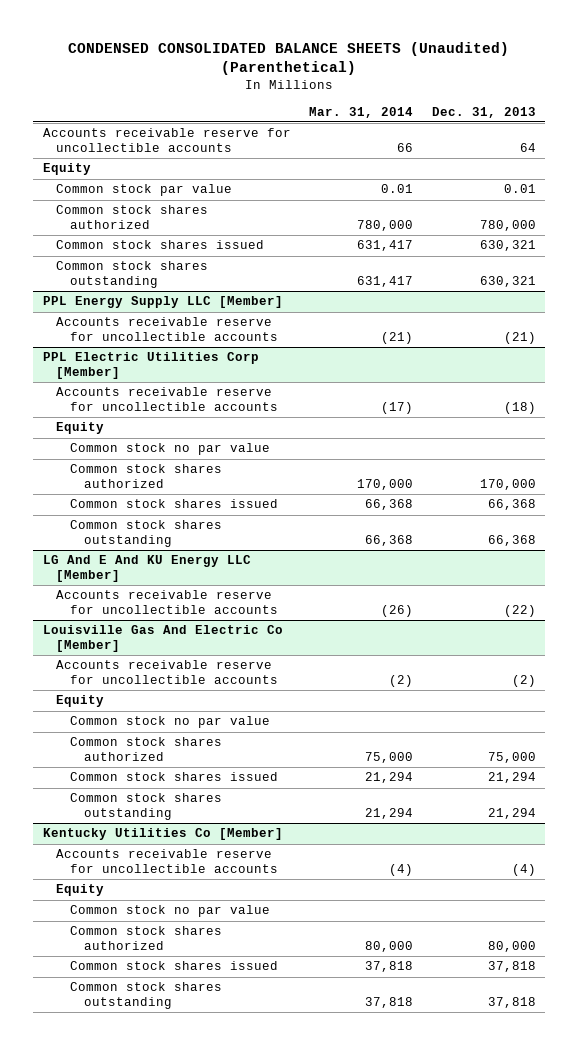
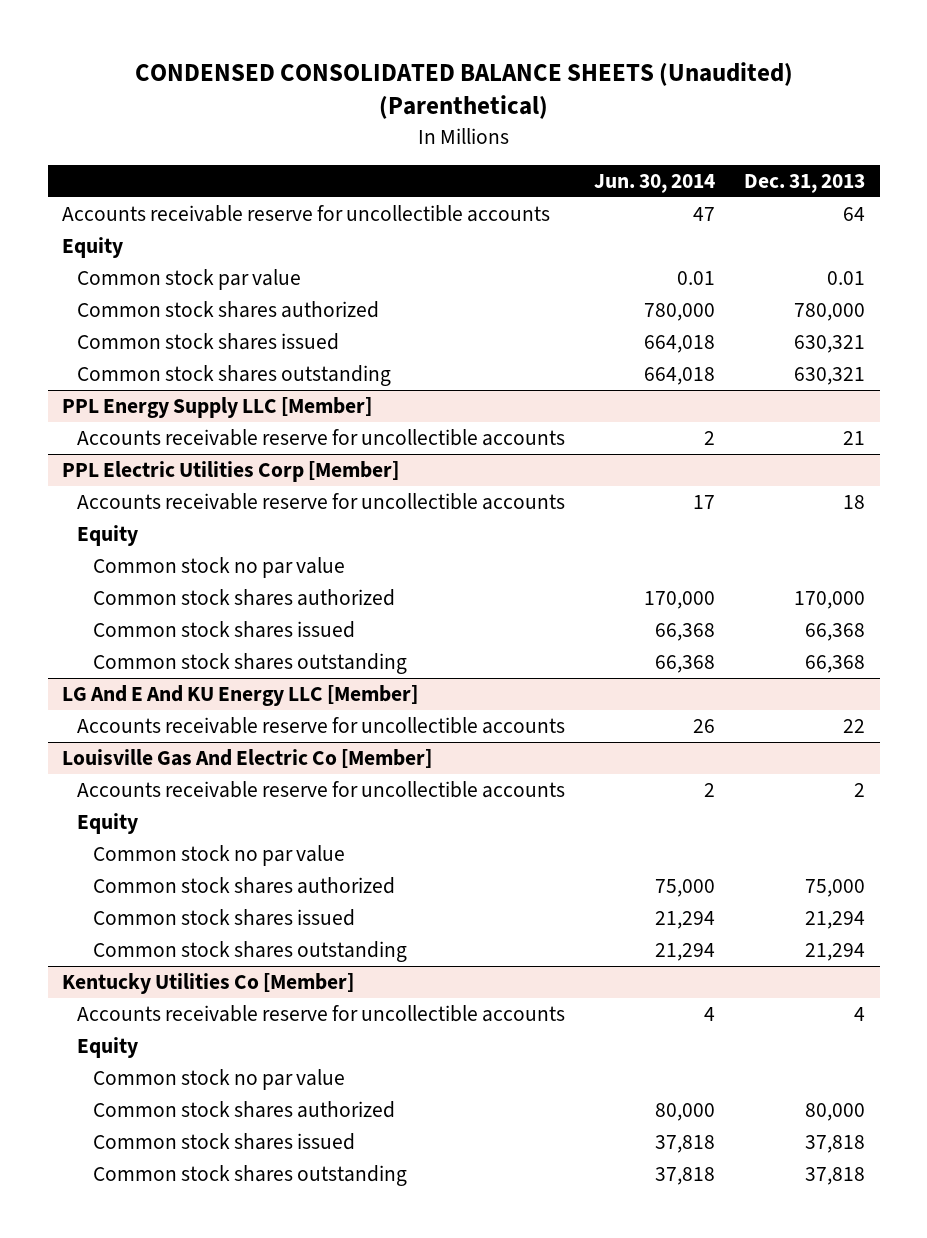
[309,106,414,118] Mar. 31, 2014 -> none
none -> [594,174,716,194] Jun. 30, 2014
[503,332,536,345] (21) -> [843,431,866,446] 21
[503,402,536,415] (18) -> [843,495,866,510] 18
[503,605,536,618] (22) -> [843,719,866,734] 22
[511,675,536,688] (2) -> [854,783,866,798] 2
[511,864,536,877] (4) -> [854,1007,866,1022] 4

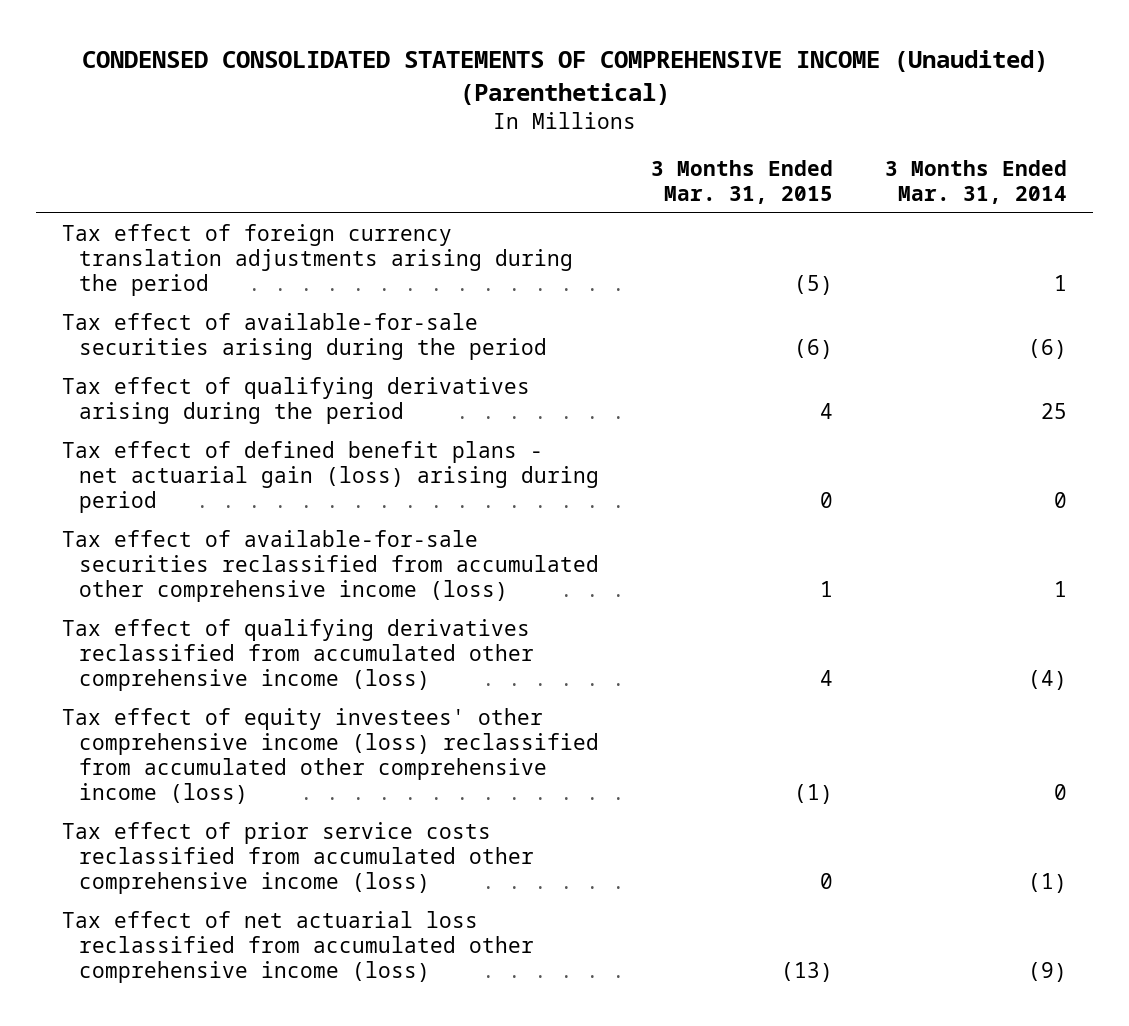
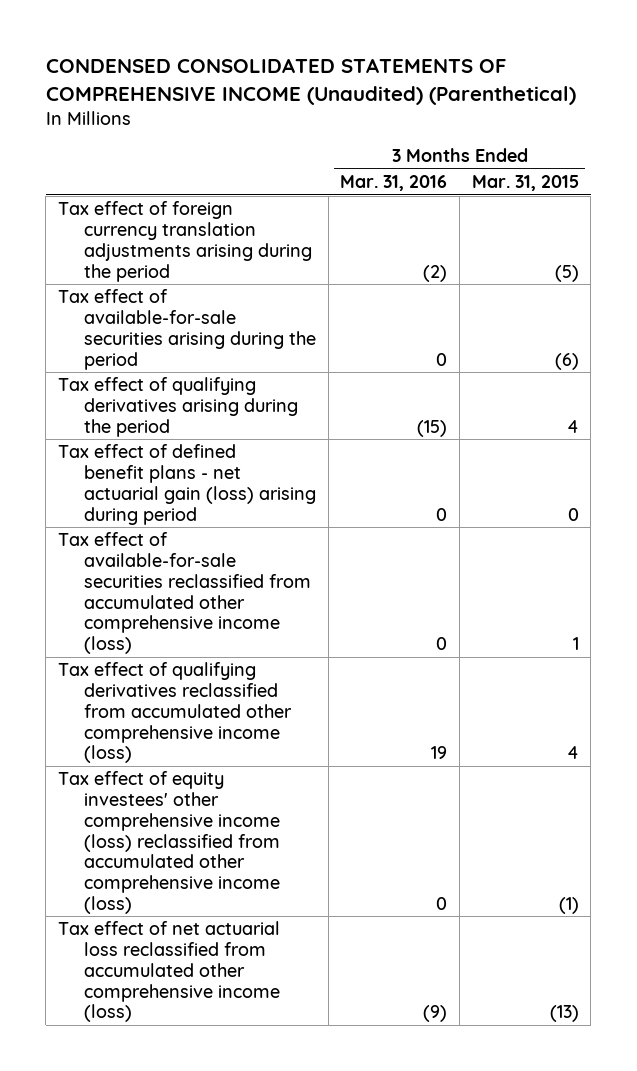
[885,160,1068,205] 3 Months Ended Mar. 31, 2014 -> none
none -> [340,175,448,192] Mar. 31, 2016
[61,821,534,894] Tax effect of prior service costs reclassified from accumulated other comprehensive income (loss) -> none

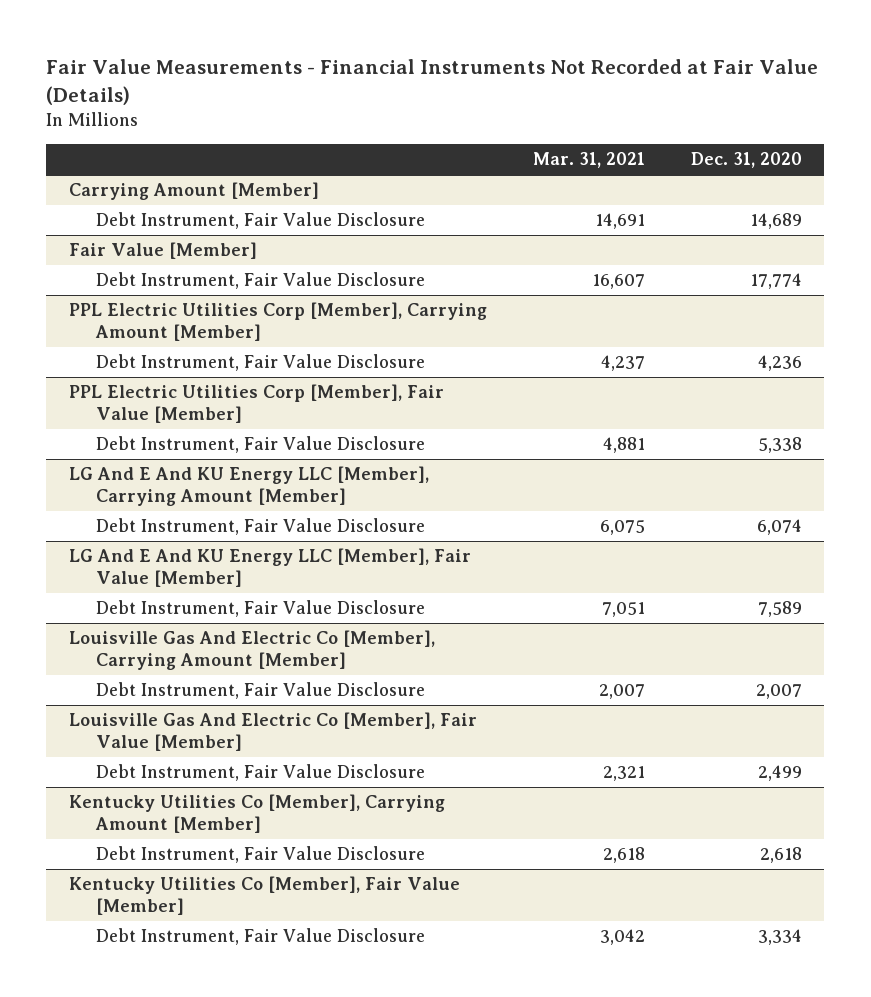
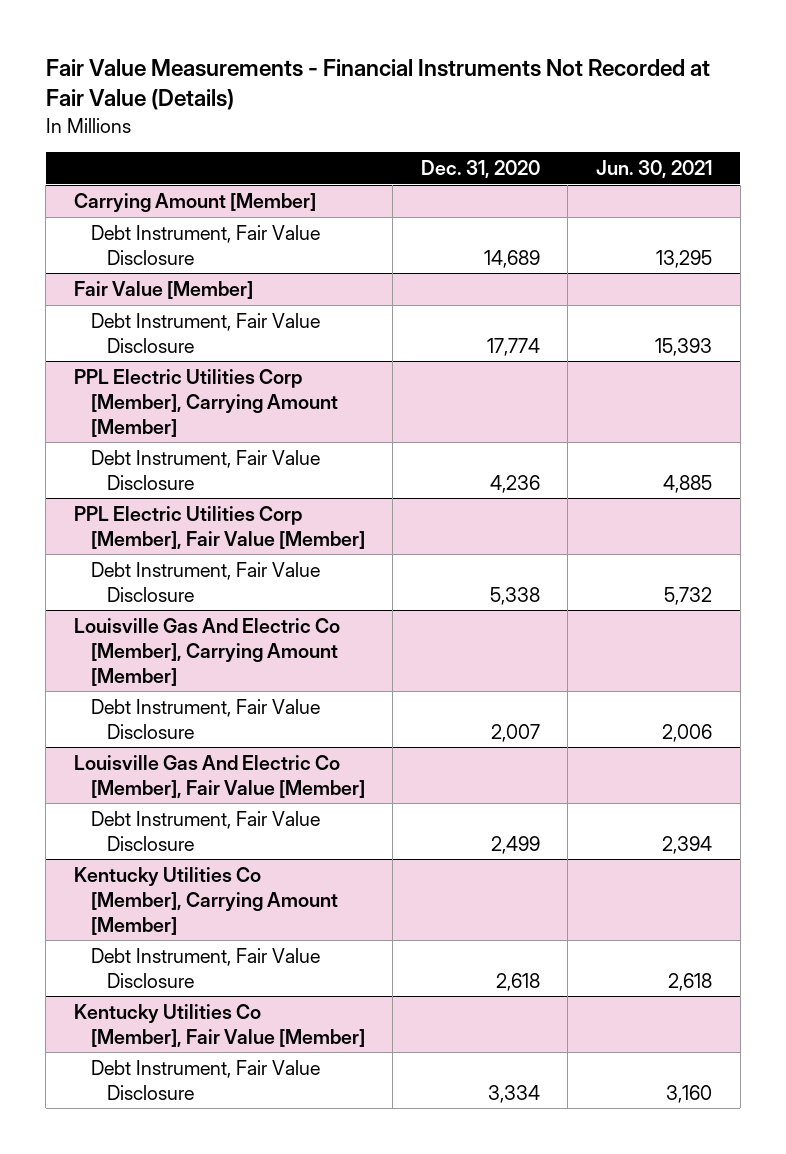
[532,152,645,169] Mar. 31, 2021 -> none
none -> [596,160,713,179] Jun. 30, 2021
[69,466,430,507] LG And E And KU Energy LLC [Member], Carrying Amount [Member] -> none
[95,518,425,536] Debt Instrument, Fair Value Disclosure -> none
[69,548,472,588] LG And E And KU Energy LLC [Member], Fair Value [Member] -> none
[95,600,425,618] Debt Instrument, Fair Value Disclosure -> none

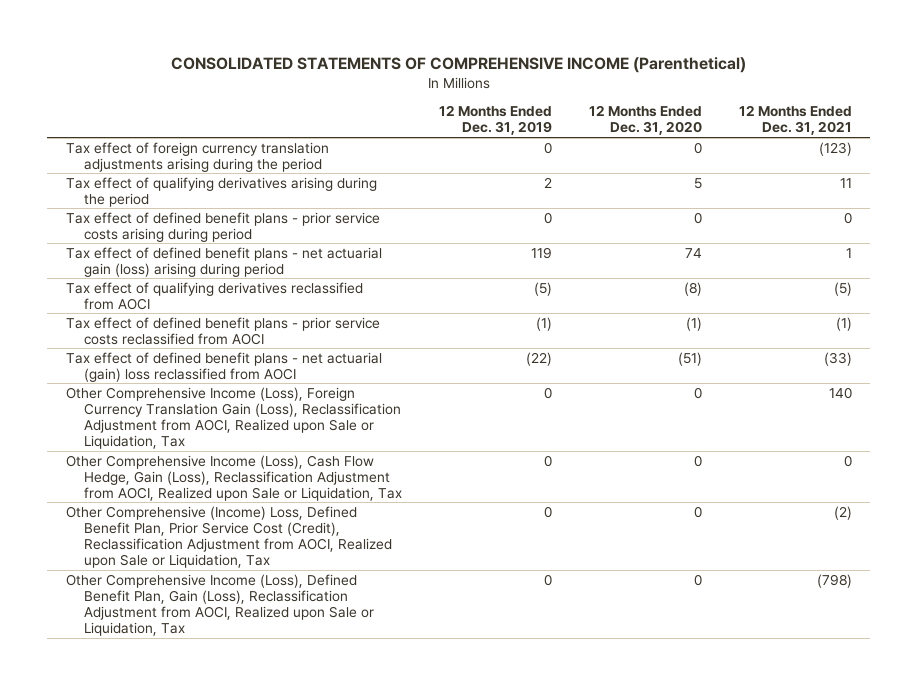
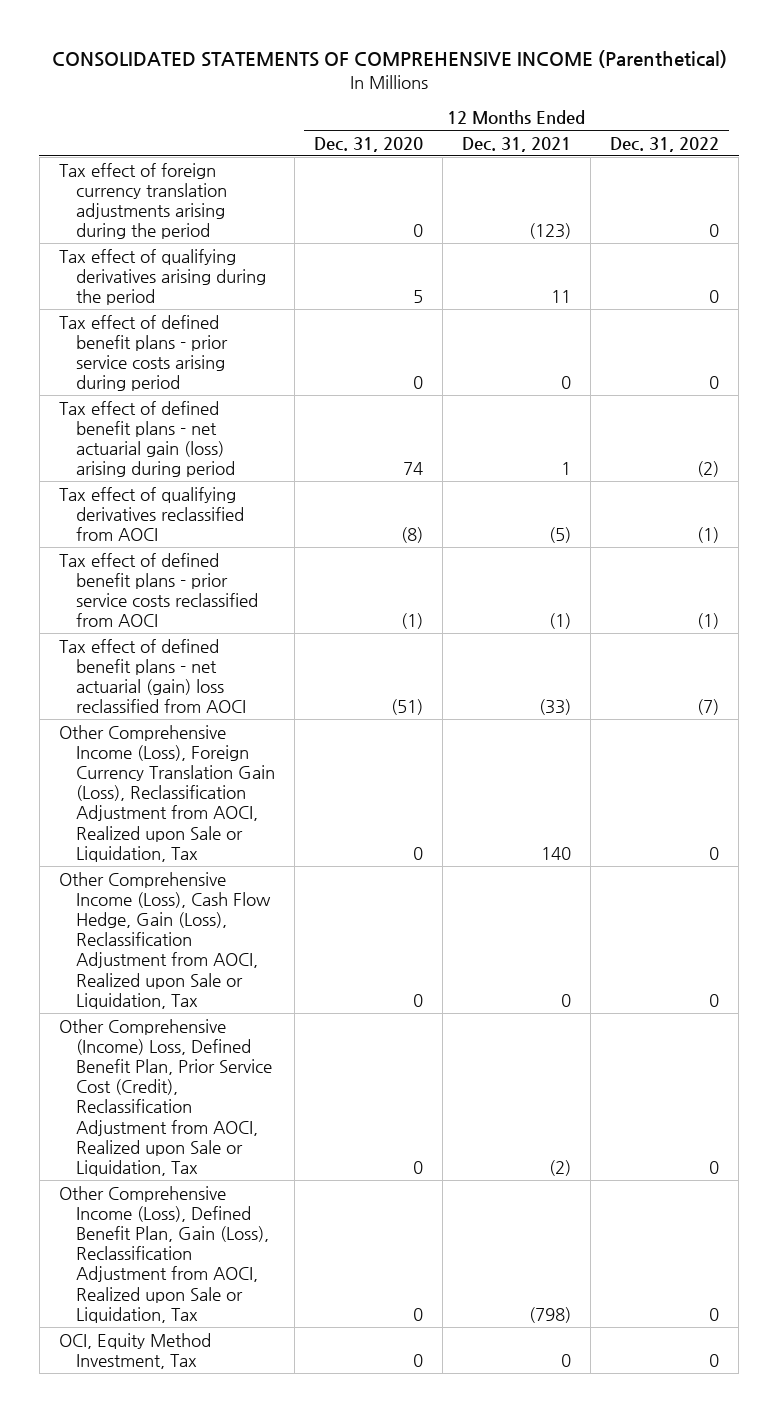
[439,105,553,136] 12 Months Ended Dec. 31, 2019 -> none
none -> [609,136,719,152] Dec. 31, 2022
none -> [58,1332,211,1369] OCI, Equity Method Investment, Tax

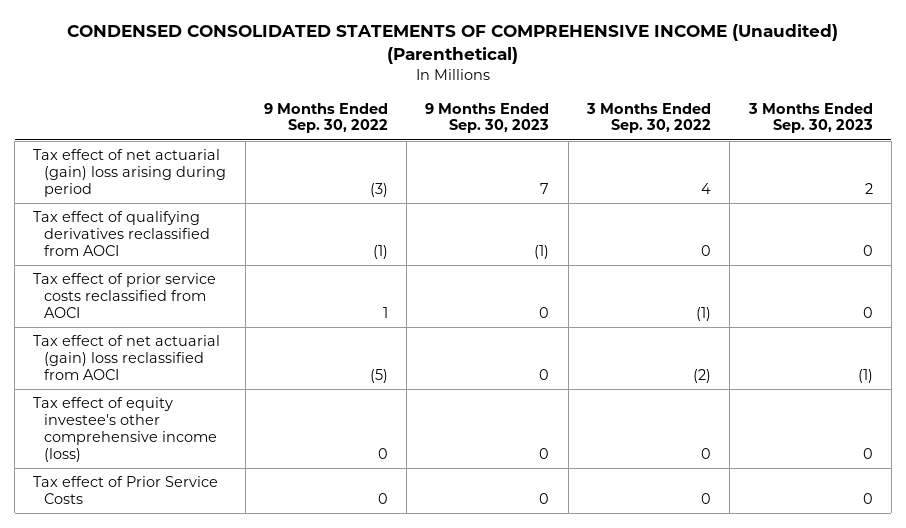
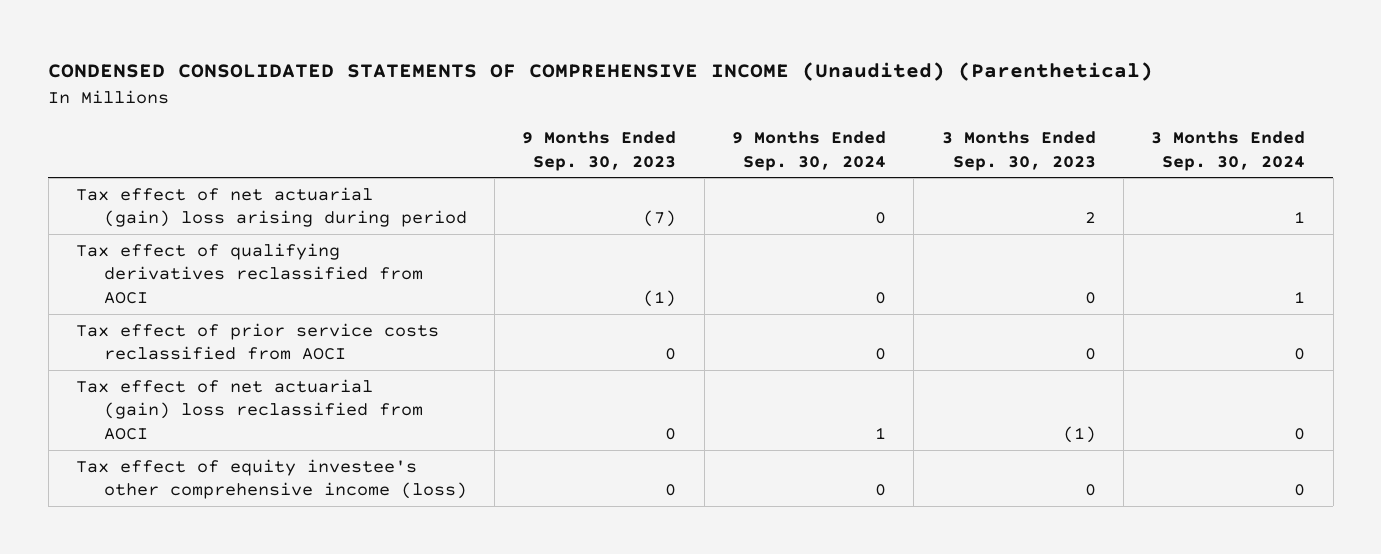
[263,102,388,134] 9 Months Ended Sep. 30, 2022 -> none
[586,102,712,134] 3 Months Ended Sep. 30, 2022 -> none
none -> [731,130,886,171] 9 Months Ended Sep. 30, 2024
none -> [1151,130,1306,171] 3 Months Ended Sep. 30, 2024
[540,183,550,195] 7 -> [643,210,677,228] (7)
[33,476,219,505] Tax effect of Prior Service Costs -> none

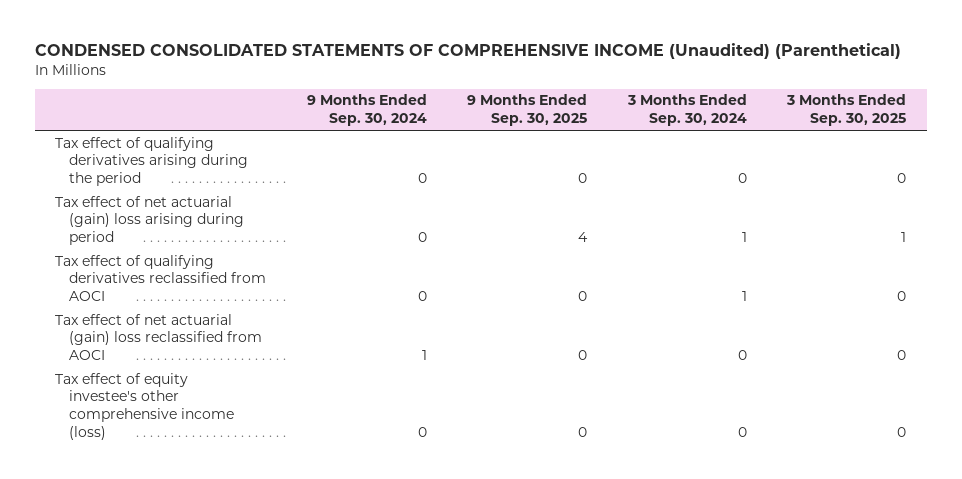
[522,130,677,171] 9 Months Ended Sep. 30, 2023 -> none
[941,130,1096,171] 3 Months Ended Sep. 30, 2023 -> none
none -> [467,94,588,127] 9 Months Ended Sep. 30, 2025
none -> [786,94,907,127] 3 Months Ended Sep. 30, 2025
none -> [55,136,248,187] Tax effect of qualifying derivatives arising during the period
[75,322,439,361] Tax effect of prior service costs reclassified from AOCI -> none

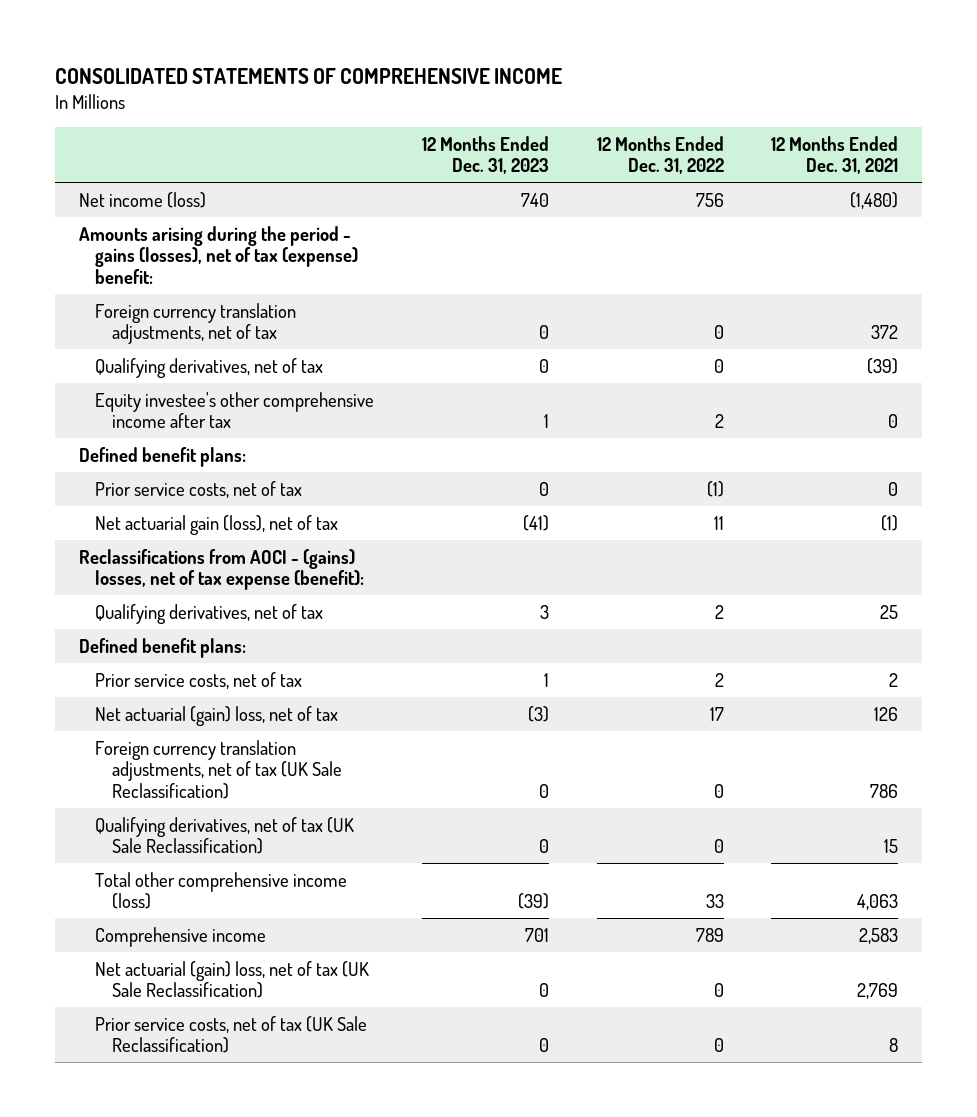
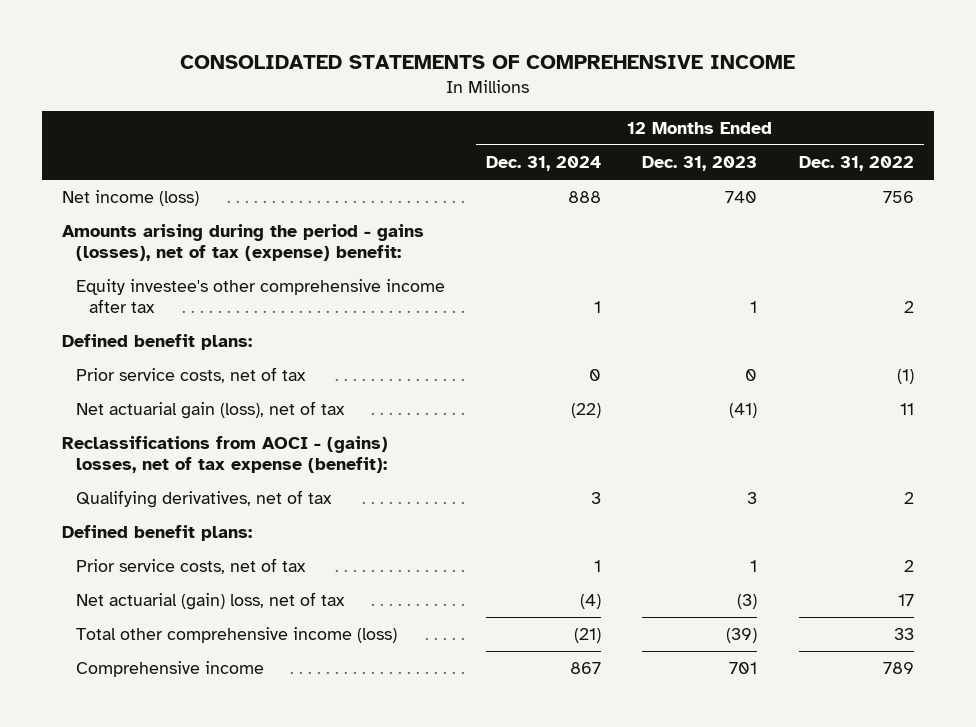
[771,135,899,175] 12 Months Ended Dec. 31, 2021 -> none
none -> [485,156,601,172] Dec. 31, 2024
[95,302,297,345] Foreign currency translation adjustments, net of tax -> none
[95,357,324,378] Qualifying derivatives, net of tax -> none
[95,739,342,800] Foreign currency translation adjustments, net of tax (UK Sale Reclassification) -> none
[95,816,355,855] Qualifying derivatives, net of tax (UK Sale Reclassification) -> none
[95,960,370,999] Net actuarial (gain) loss, net of tax (UK Sale Reclassification) -> none
[95,1015,368,1054] Prior service costs, net of tax (UK Sale Reclassification) -> none

